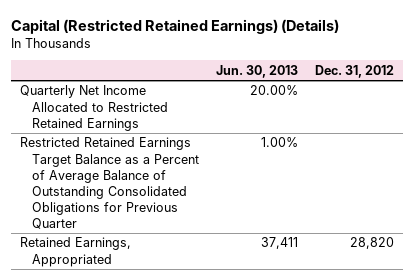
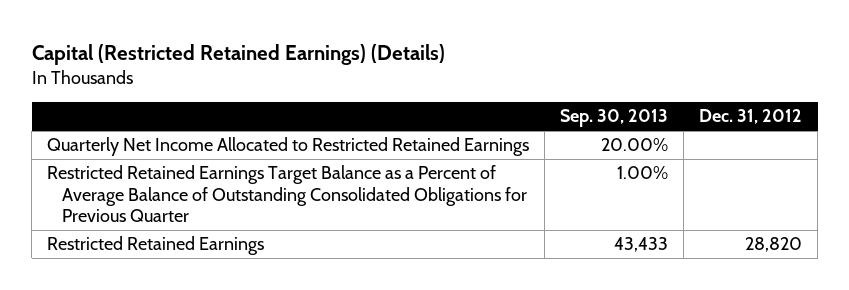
[216,64,299,78] Jun. 30, 2013 -> none
none -> [560,109,669,128] Sep. 30, 2013
[19,237,131,267] Retained Earnings, Appropriated -> [47,236,265,256] Restricted Retained Earnings

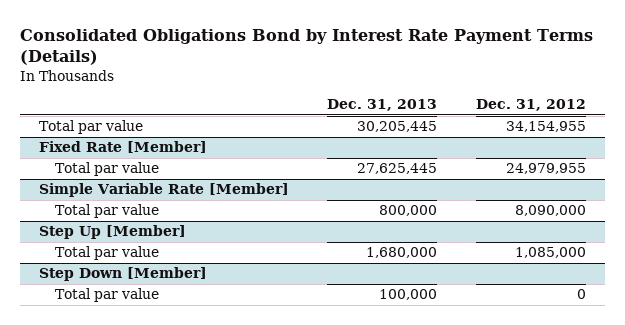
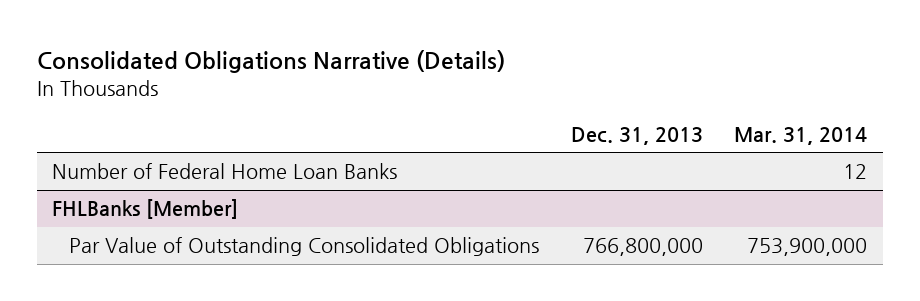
[20,29,594,66] Consolidated Obligations Bond by Interest Rate Payment Terms (Details) -> [36,49,505,73] Consolidated Obligations Narrative (Details)
[475,99,586,112] Dec. 31, 2012 -> none
none -> [734,126,868,145] Mar. 31, 2014
[39,120,144,135] Total par value -> none
[39,141,208,154] Fixed Rate [Member] -> none
[55,162,160,177] Total par value -> none
[39,183,290,198] Simple Variable Rate [Member] -> none
[55,204,160,219] Total par value -> none
[39,225,187,240] Step Up [Member] -> none
[55,246,160,261] Total par value -> none
[39,267,208,282] Step Down [Member] -> none
[55,288,160,303] Total par value -> none
none -> [52,163,398,180] Number of Federal Home Loan Banks
none -> [52,199,239,220] FHLBanks [Member]
none -> [68,237,539,257] Par Value of Outstanding Consolidated Obligations

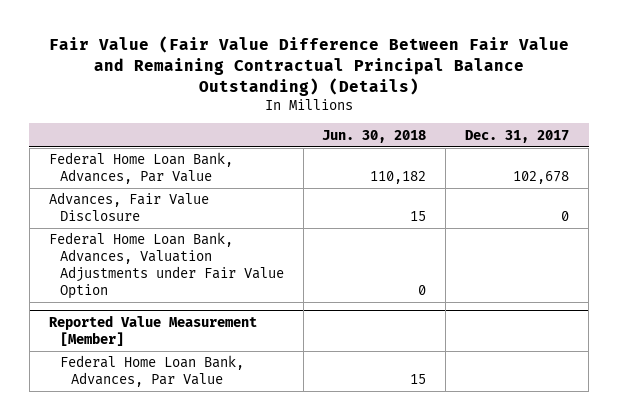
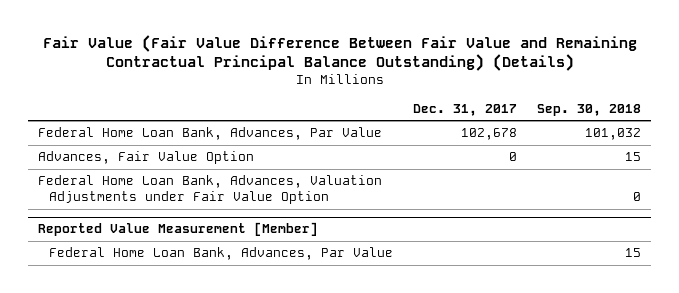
[322,129,427,143] Jun. 30, 2018 -> none
none -> [536,103,641,116] Sep. 30, 2018
[48,192,209,222] Advances, Fair Value Disclosure -> [38,151,255,165] Advances, Fair Value Option

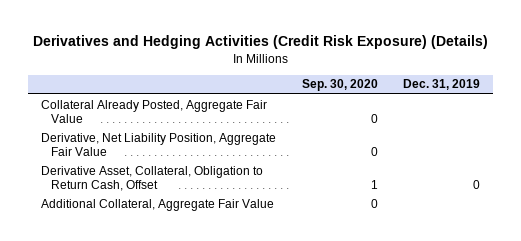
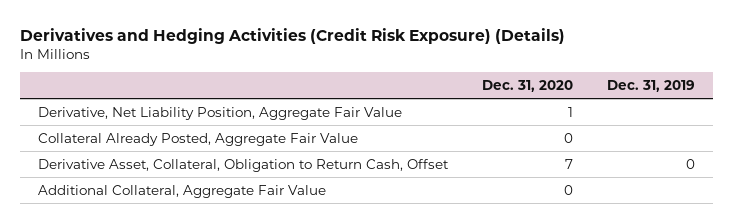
[301,79,378,92] Sep. 30, 2020 -> none
none -> [481,79,573,92] Dec. 31, 2020
[40,99,267,123] Collateral Already Posted, Aggregate Fair Value -> [37,132,358,146] Collateral Already Posted, Aggregate Fair Value

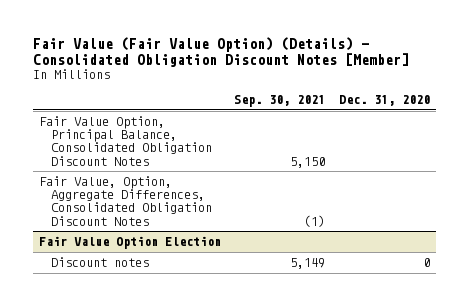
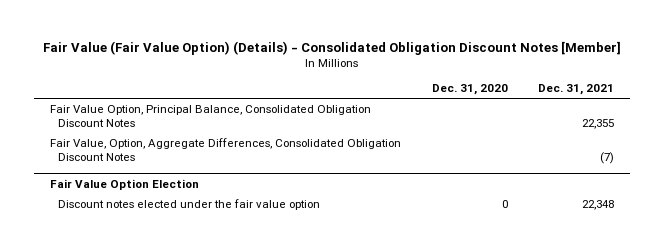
[234,95,326,108] Sep. 30, 2021 -> none
none -> [538,84,615,96] Dec. 31, 2021
[51,257,150,268] Discount notes -> [58,198,321,210] Discount notes elected under the fair value option

